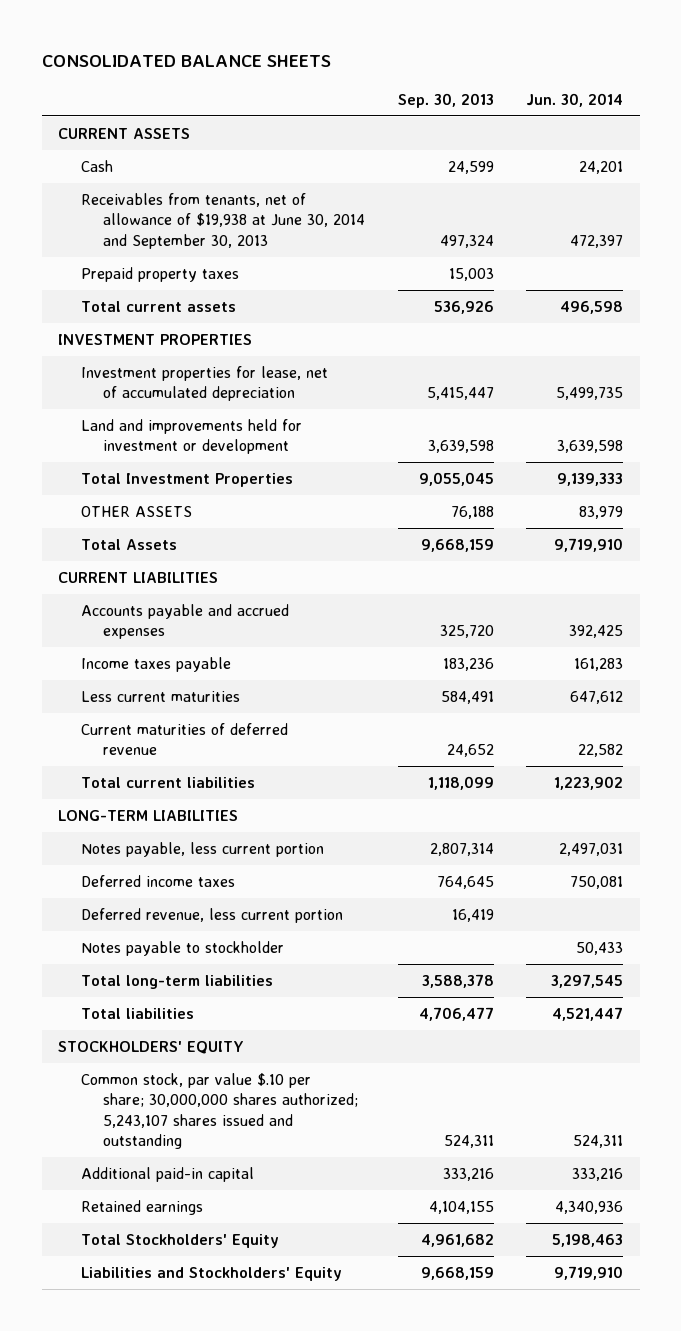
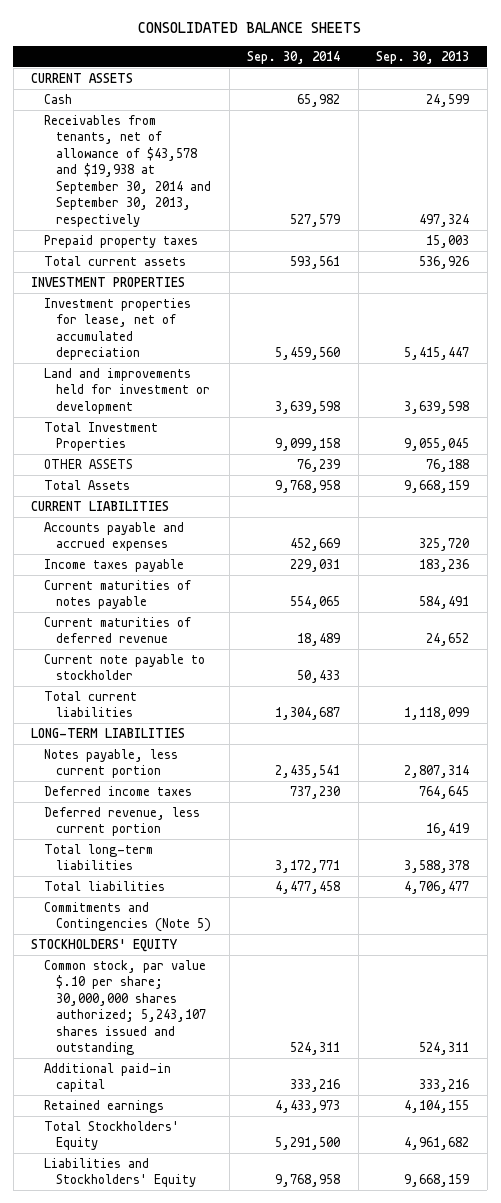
[526,92,624,107] Jun. 30, 2014 -> none
none -> [247,50,341,64] Sep. 30, 2014
[80,192,366,249] Receivables from tenants, net of allowance of $19,938 at June 30, 2014 and September 30, 2013 -> [43,114,212,227] Receivables from tenants, net of allowance of $43,578 and $19,938 at September 30, 2014 and September 30, 2013, respectively
[80,690,240,702] Less current maturities -> [43,579,191,610] Current maturities of notes payable
none -> [43,653,205,681] Current note payable to stockholder
[80,940,284,956] Notes payable to stockholder -> none
none -> [43,901,212,933] Commitments and Contingencies (Note 5)

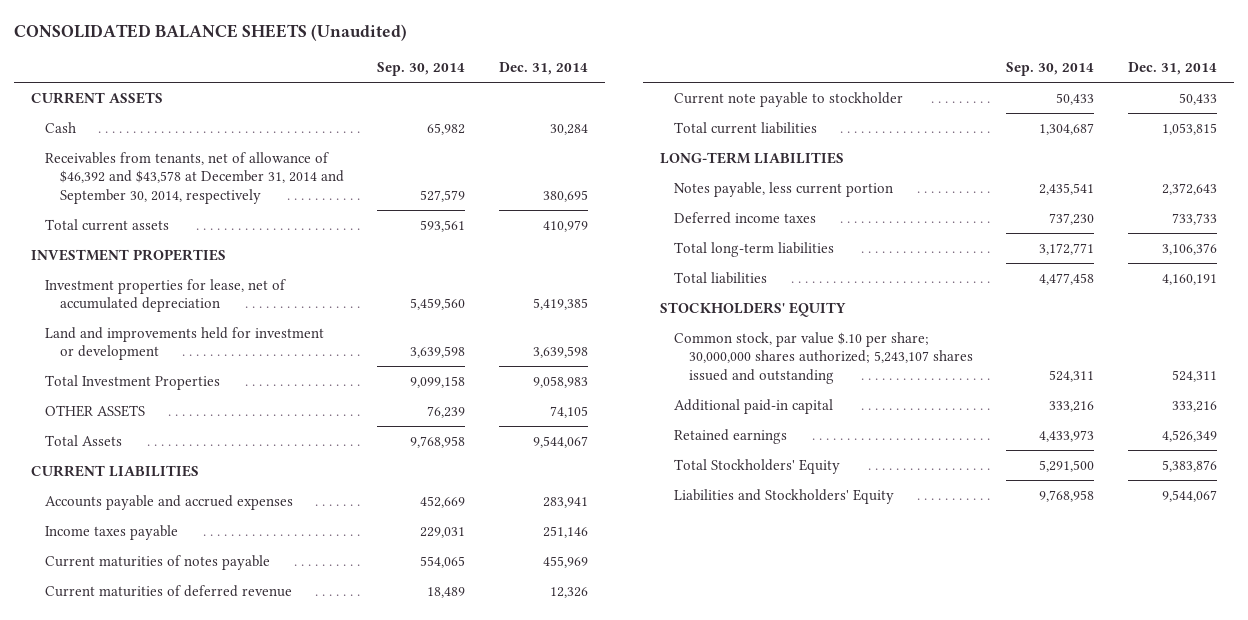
[138,22,362,34] CONSOLIDATED BALANCE SHEETS -> [13,24,407,42] CONSOLIDATED BALANCE SHEETS (Unaudited)
[376,50,470,64] Sep. 30, 2013 -> none
none -> [499,62,589,76] Dec. 31, 2014
[43,234,198,248] Prepaid property taxes -> none
[43,114,212,227] Receivables from tenants, net of allowance of $43,578 and $19,938 at September 30, 2014 and September 30, 2013, respectively -> [45,151,344,204] Receivables from tenants, net of allowance of $46,392 and $43,578 at December 31, 2014 and September 30, 2014, respectively
[43,806,200,837] Deferred revenue, less current portion -> none
[43,901,212,933] Commitments and Contingencies (Note 5) -> none

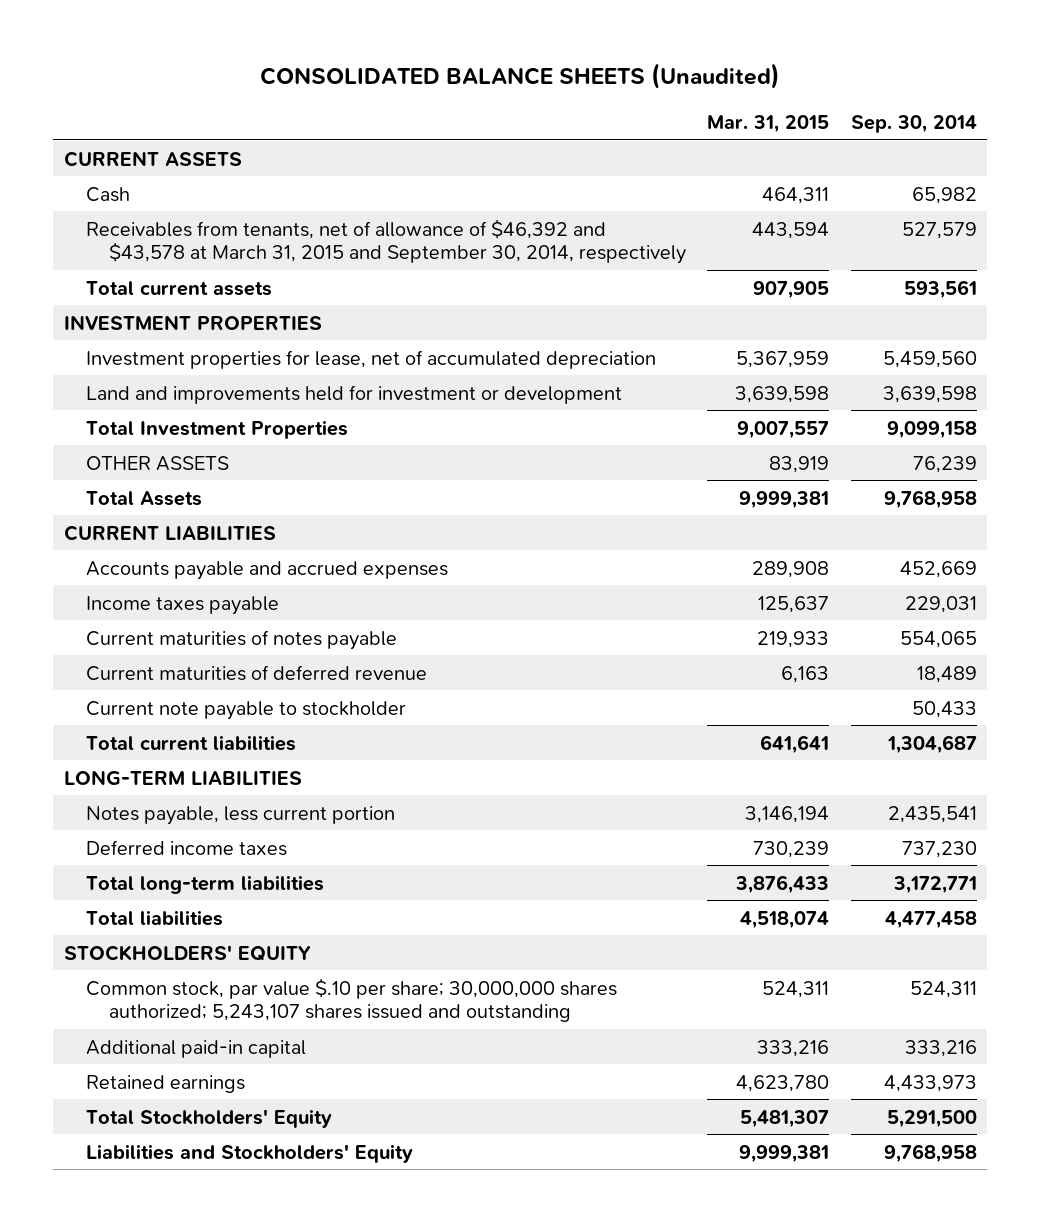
[499,62,589,76] Dec. 31, 2014 -> none
none -> [707,114,830,133] Mar. 31, 2015
[45,151,344,204] Receivables from tenants, net of allowance of $46,392 and $43,578 at December 31, 2014 and September 30, 2014, respectively -> [86,218,686,265] Receivables from tenants, net of allowance of $46,392 and $43,578 at March 31, 2015 and September 30, 2014, respectively

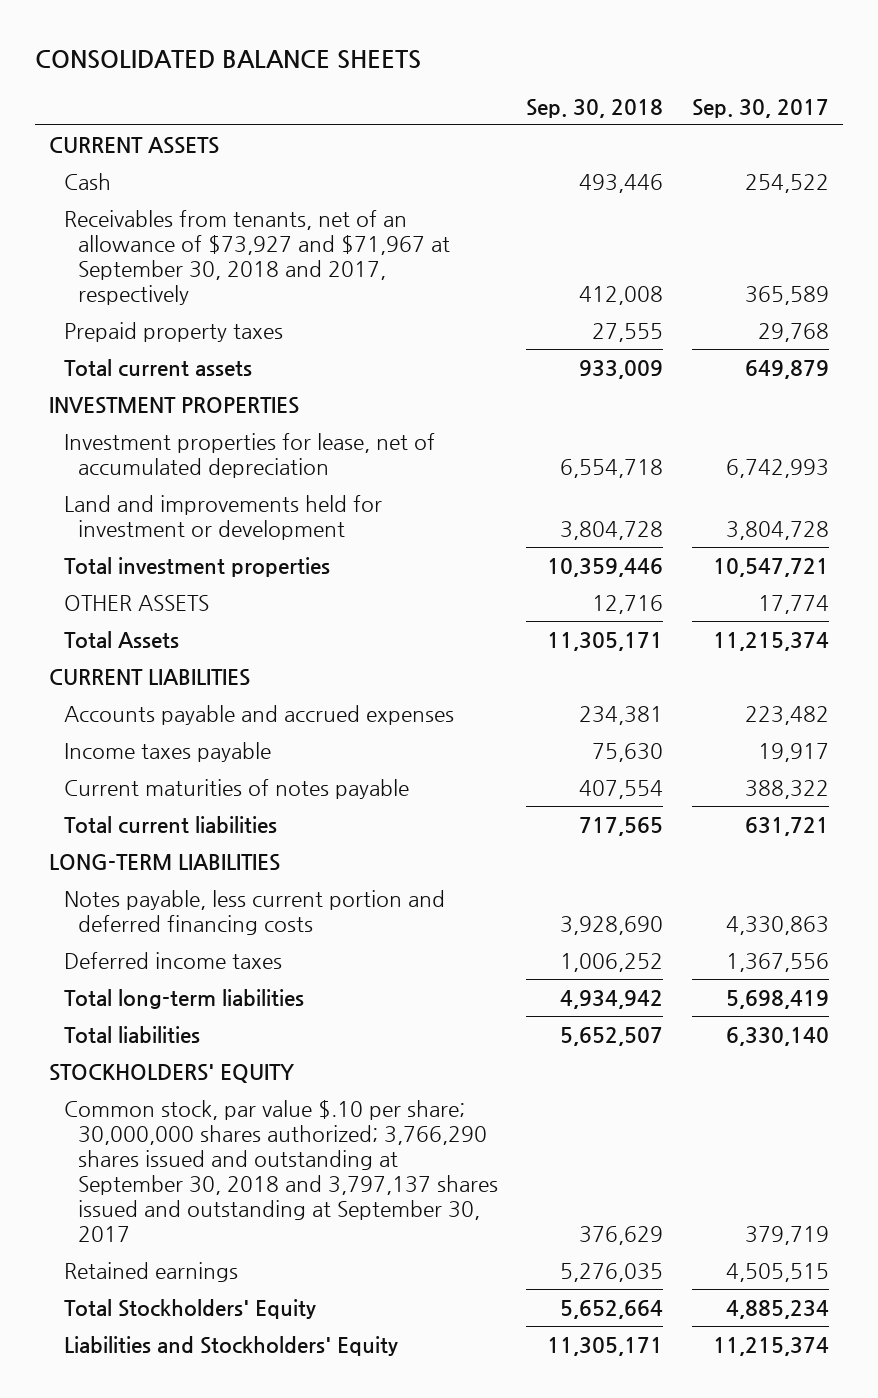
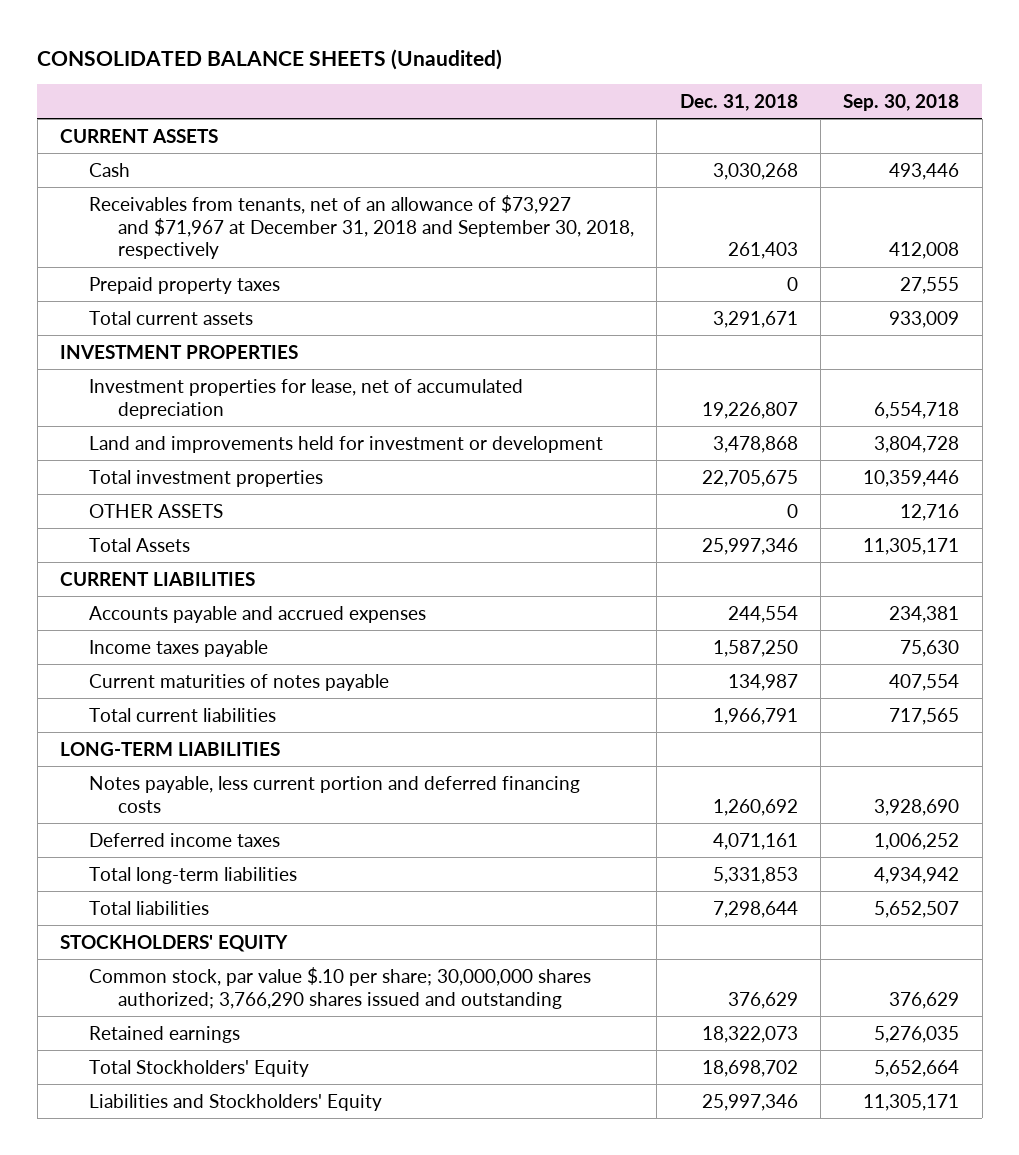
[34,50,421,70] CONSOLIDATED BALANCE SHEETS -> [37,48,503,70] CONSOLIDATED BALANCE SHEETS (Unaudited)
[691,98,829,118] Sep. 30, 2017 -> none
none -> [679,93,798,111] Dec. 31, 2018
[63,209,451,305] Receivables from tenants, net of an allowance of $73,927 and $71,967 at September 30, 2018 and 2017, respectively -> [89,194,635,260] Receivables from tenants, net of an allowance of $73,927 and $71,967 at December 31, 2018 and September 30, 2018, respectively
[63,1099,499,1242] Common stock, par value $.10 per share; 30,000,000 shares authorized; 3,766,290 shares issued and outstanding at September 30, 2018 and 3,797,137 shares issued and outstanding at September 30, 2017 -> [89,966,592,1009] Common stock, par value $.10 per share; 30,000,000 shares authorized; 3,766,290 shares issued and outstanding

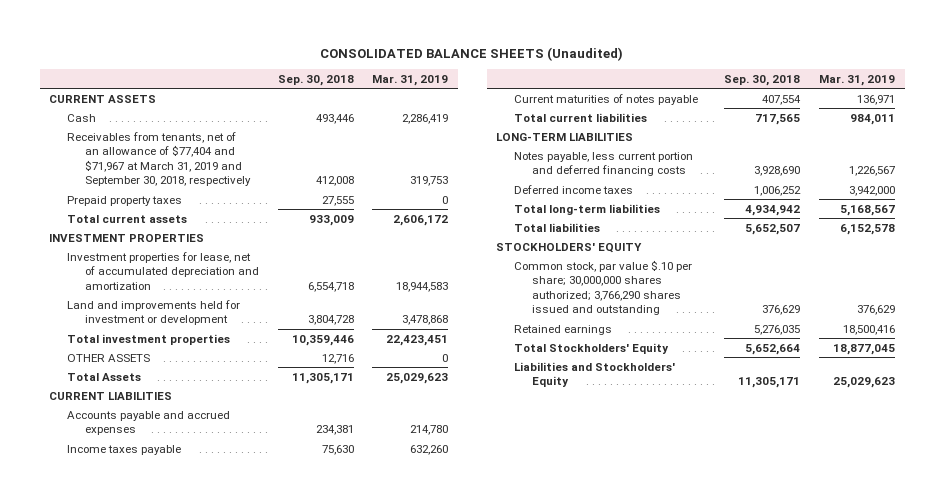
[679,93,798,111] Dec. 31, 2018 -> none
none -> [372,74,449,86] Mar. 31, 2019
[89,194,635,260] Receivables from tenants, net of an allowance of $73,927 and $71,967 at December 31, 2018 and September 30, 2018, respectively -> [66,131,251,187] Receivables from tenants, net of an allowance of $77,404 and $71,967 at March 31, 2019 and September 30, 2018, respectively
[89,378,524,419] Investment properties for lease, net of accumulated depreciation -> [66,251,259,290] Investment properties for lease, net of accumulated depreciation and amortization

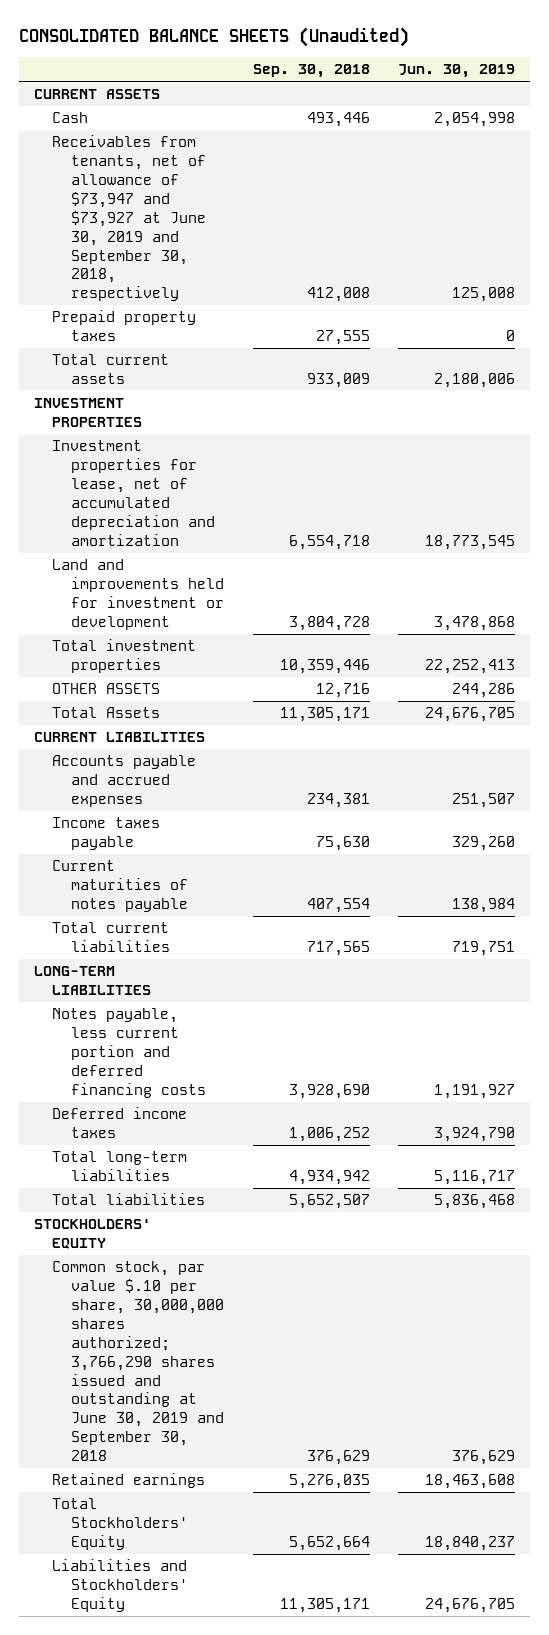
[372,74,449,86] Mar. 31, 2019 -> none
none -> [398,64,516,79] Jun. 30, 2019
[66,131,251,187] Receivables from tenants, net of an allowance of $77,404 and $71,967 at March 31, 2019 and September 30, 2018, respectively -> [52,135,207,302] Receivables from tenants, net of allowance of $73,947 and $73,927 at June 30, 2019 and September 30, 2018, respectively
[513,259,692,316] Common stock, par value $.10 per share; 30,000,000 shares authorized; 3,766,290 shares issued and outstanding -> [52,1261,225,1462] Common stock, par value $.10 per share, 30,000,000 shares authorized; 3,766,290 shares issued and outstanding at June 30, 2019 and September 30, 2018

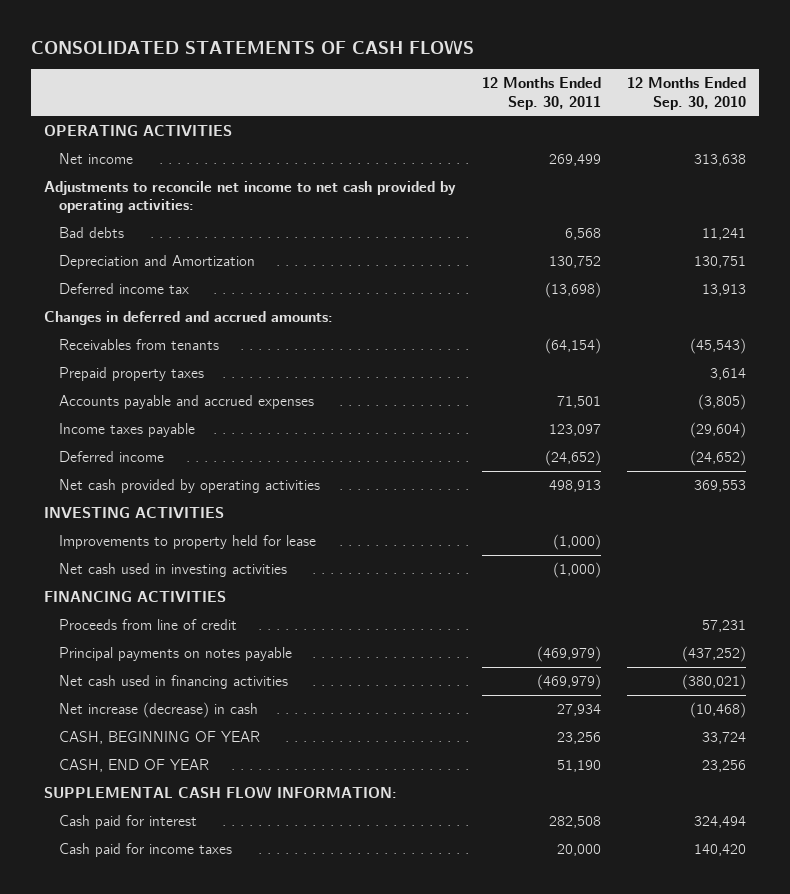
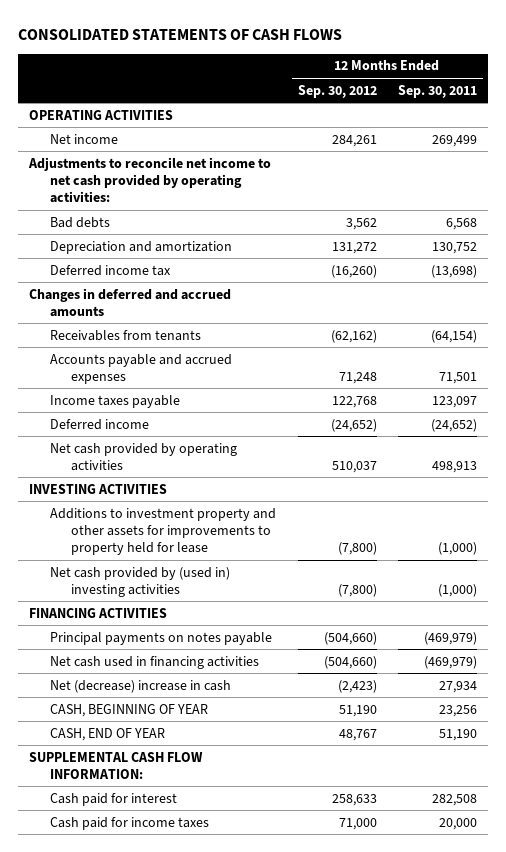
[626,77,746,110] 12 Months Ended Sep. 30, 2010 -> none
none -> [297,84,377,98] Sep. 30, 2012
[58,255,255,270] Depreciation and Amortization -> [49,240,232,254] Depreciation and amortization
[43,311,333,326] Changes in deferred and accrued amounts: -> [29,287,232,317] Changes in deferred and accrued amounts
[58,367,204,382] Prepaid property taxes -> none
[58,535,316,550] Improvements to property held for lease -> [49,507,276,556] Additions to investment property and other assets for improvements to property held for lease
[58,563,287,578] Net cash used in investing activities -> [49,566,230,597] Net cash provided by (used in) investing activities
[58,619,237,631] Proceeds from line of credit -> none
[58,702,258,719] Net increase (decrease) in cash -> [49,679,231,693] Net (decrease) increase in cash

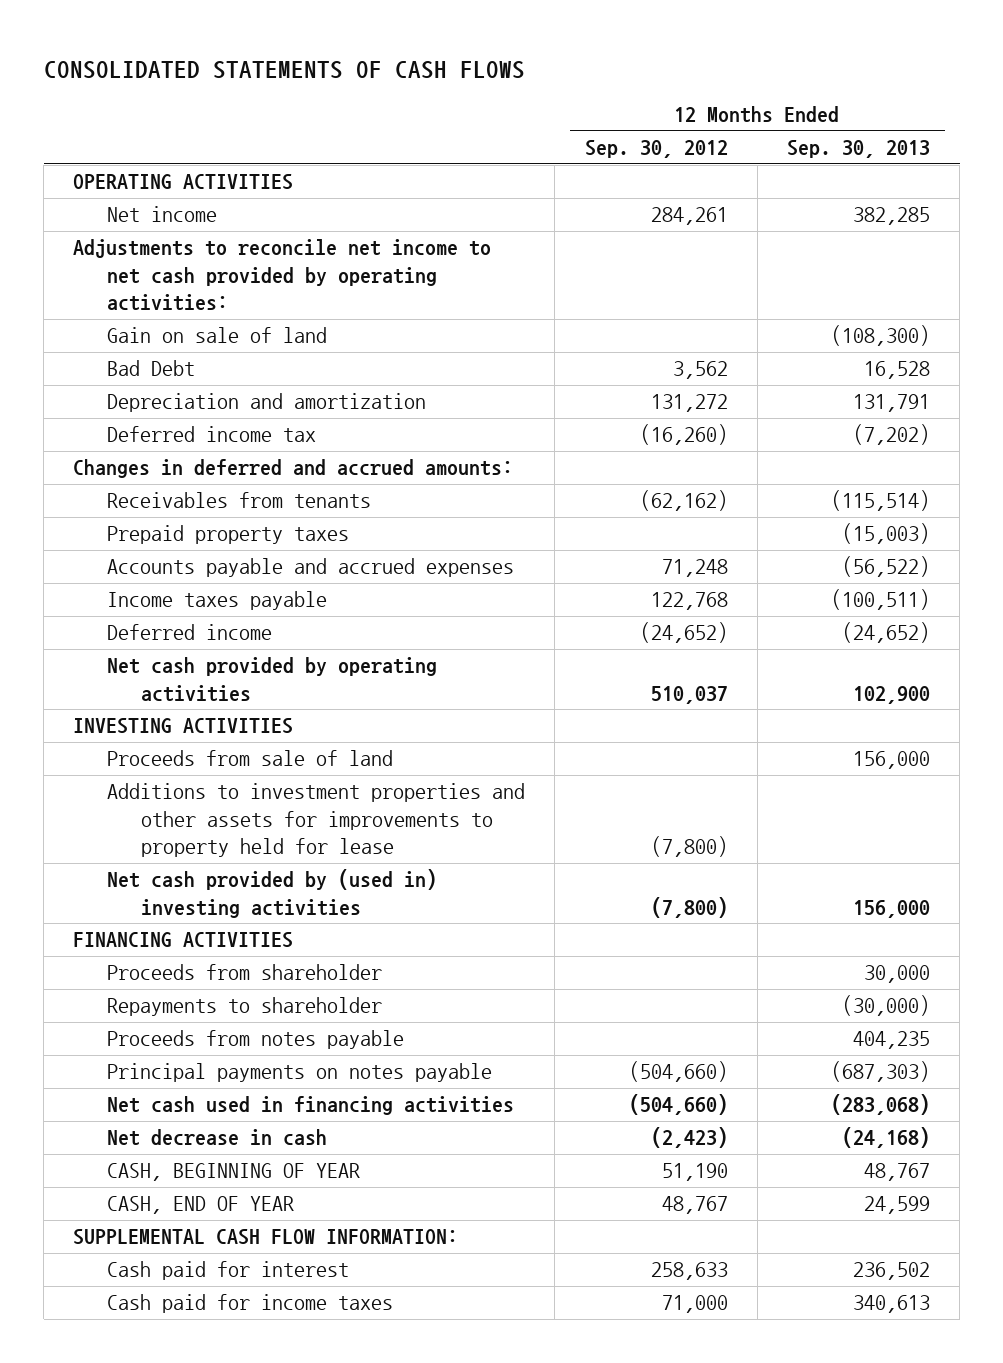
[398,84,478,98] Sep. 30, 2011 -> none
none -> [786,140,930,159] Sep. 30, 2013
none -> [107,327,328,344] Gain on sale of land
[49,216,110,228] Bad debts -> [107,360,196,377] Bad Debt
[29,287,232,317] Changes in deferred and accrued amounts -> [73,459,514,479] Changes in deferred and accrued amounts:
none -> [107,525,350,545] Prepaid property taxes
none -> [107,750,394,767] Proceeds from sale of land
[49,507,276,556] Additions to investment property and other assets for improvements to property held for lease -> [107,783,526,858] Additions to investment properties and other assets for improvements to property held for lease
none -> [107,964,383,981] Proceeds from shareholder
none -> [107,997,383,1017] Repayments to shareholder
none -> [107,1030,405,1050] Proceeds from notes payable
[49,679,231,693] Net (decrease) increase in cash -> [107,1129,328,1147] Net decrease in cash

